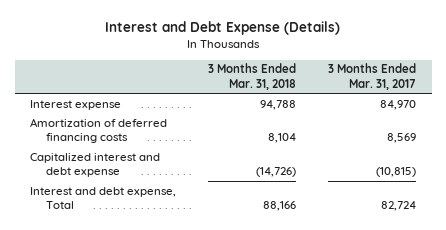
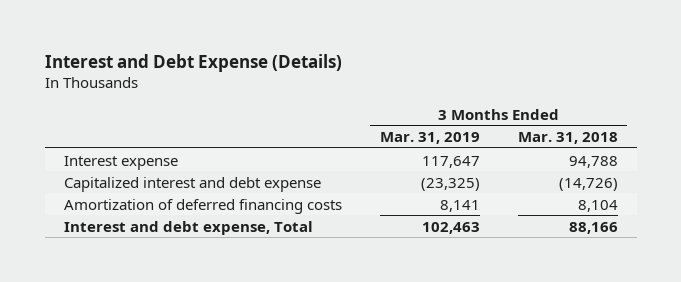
[327,63,416,90] 3 Months Ended Mar. 31, 2017 -> none
none -> [379,132,480,145] Mar. 31, 2019
[30,117,168,143] Amortization of deferred financing costs -> [63,198,342,214] Amortization of deferred financing costs

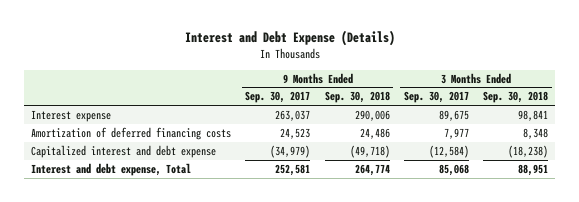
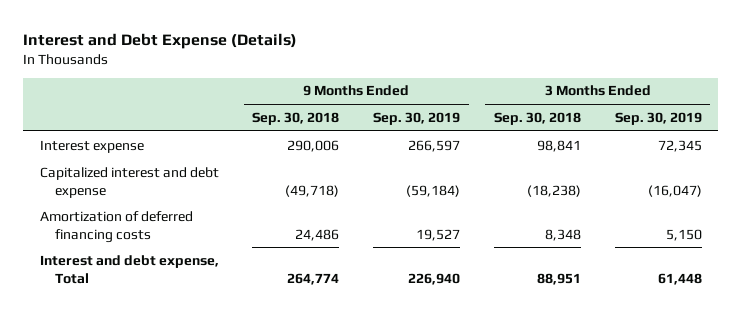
[245,91,311,104] Sep. 30, 2017 -> none
[403,91,469,104] Sep. 30, 2017 -> none
none -> [373,111,461,125] Sep. 30, 2019
none -> [614,111,702,125] Sep. 30, 2019
[31,126,232,140] Amortization of deferred financing costs -> [39,210,193,243] Amortization of deferred financing costs

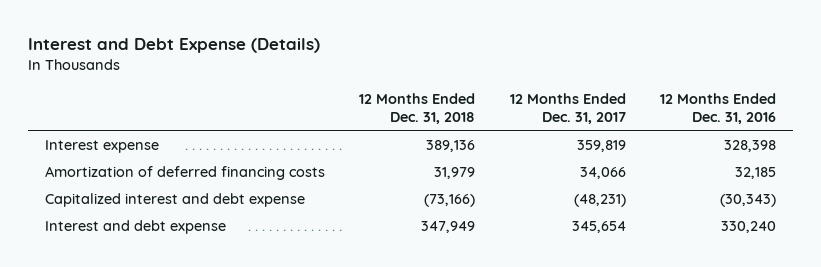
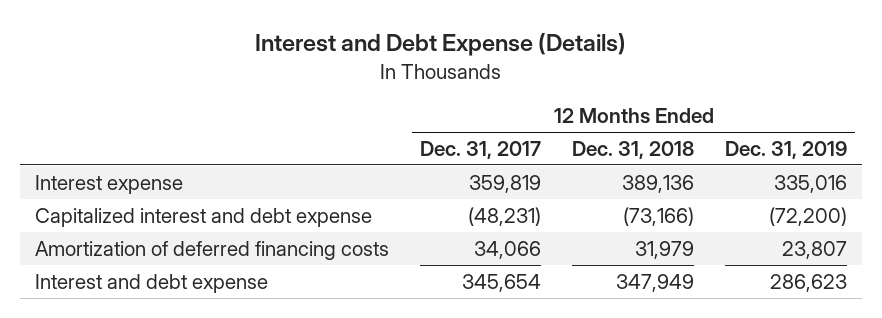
[659,92,776,125] 12 Months Ended Dec. 31, 2016 -> none
none -> [725,140,848,159] Dec. 31, 2019
[44,165,325,180] Amortization of deferred financing costs -> [35,240,390,260] Amortization of deferred financing costs

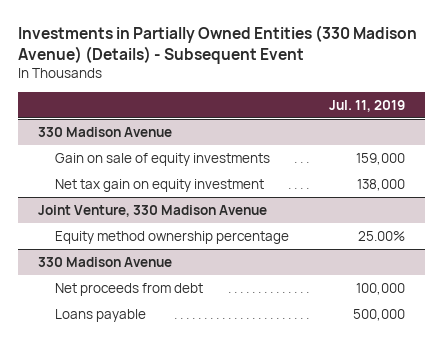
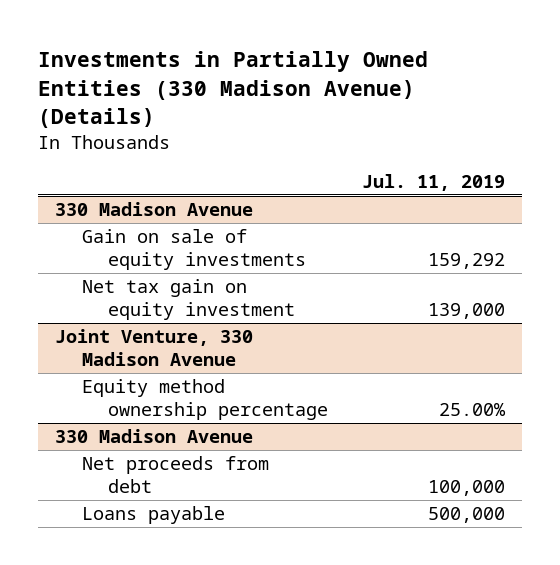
[18,25,418,65] Investments in Partially Owned Entities (330 Madison Avenue) (Details) - Subsequent Event -> [38,51,429,129] Investments in Partially Owned Entities (330 Madison Avenue) (Details)
[355,152,405,165] 159,000 -> [428,252,506,269] 159,292
[356,178,405,191] 138,000 -> [428,302,506,319] 139,000

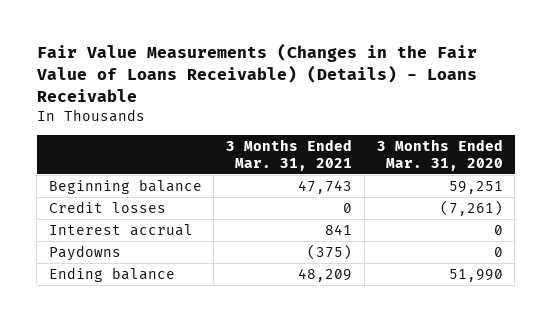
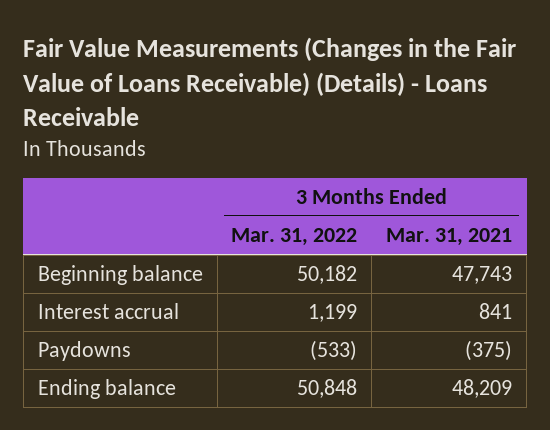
[376,139,503,171] 3 Months Ended Mar. 31, 2020 -> none
none -> [231,228,358,247] Mar. 31, 2022
[48,200,166,213] Credit losses -> none

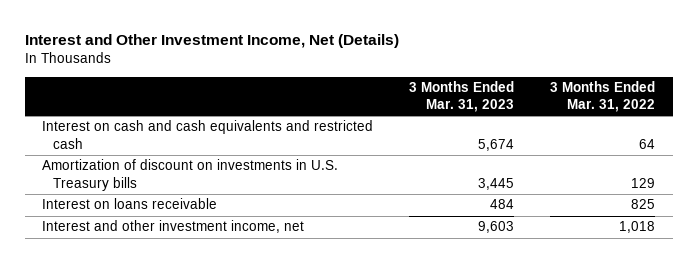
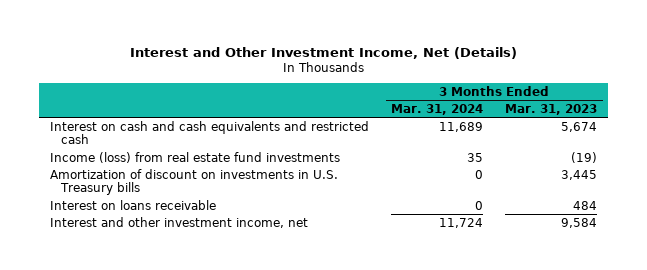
[549,80,655,113] 3 Months Ended Mar. 31, 2022 -> none
none -> [391,103,484,115] Mar. 31, 2024
none -> [50,151,341,163] Income (loss) from real estate fund investments
[478,221,515,234] 9,603 -> [561,217,598,228] 9,584

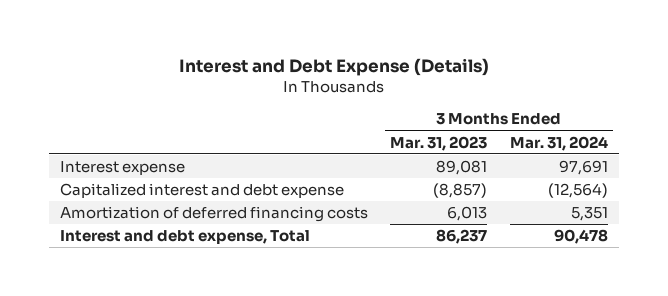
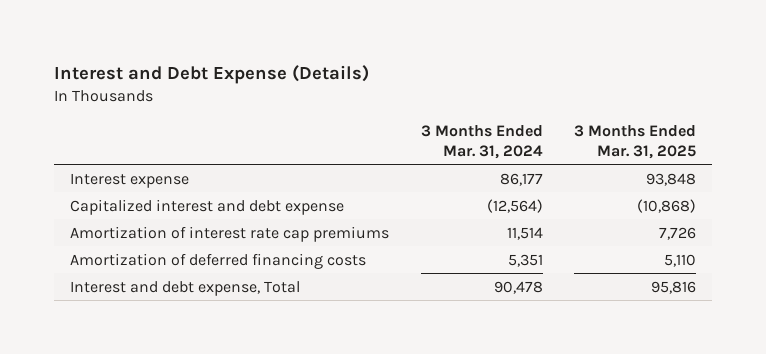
[390,135,488,151] Mar. 31, 2023 -> none
none -> [574,124,697,159] 3 Months Ended Mar. 31, 2025
[558,160,608,176] 97,691 -> [499,172,543,186] 86,177
none -> [70,225,390,242] Amortization of interest rate cap premiums

